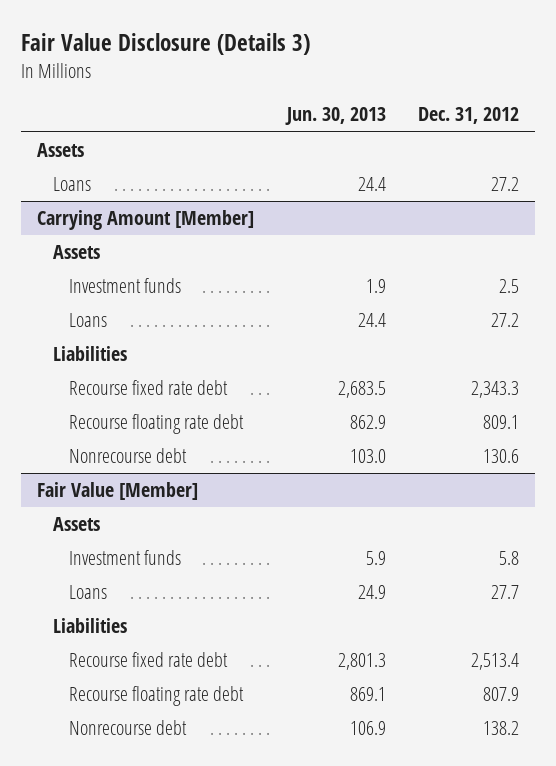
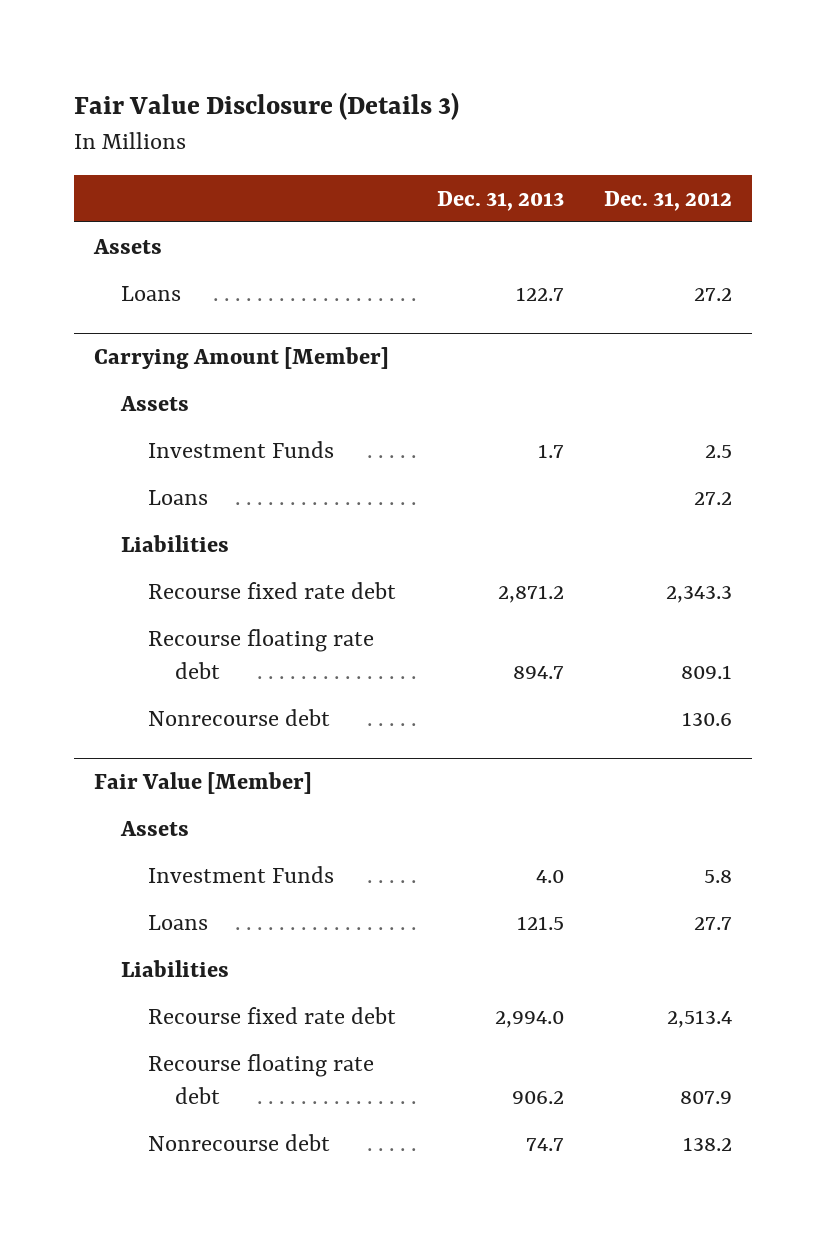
[284,107,386,126] Jun. 30, 2013 -> none
none -> [436,190,564,211] Dec. 31, 2013
[69,278,182,294] Investment funds -> [148,440,335,458] Investment Funds
[69,550,182,566] Investment funds -> [148,865,335,883] Investment Funds

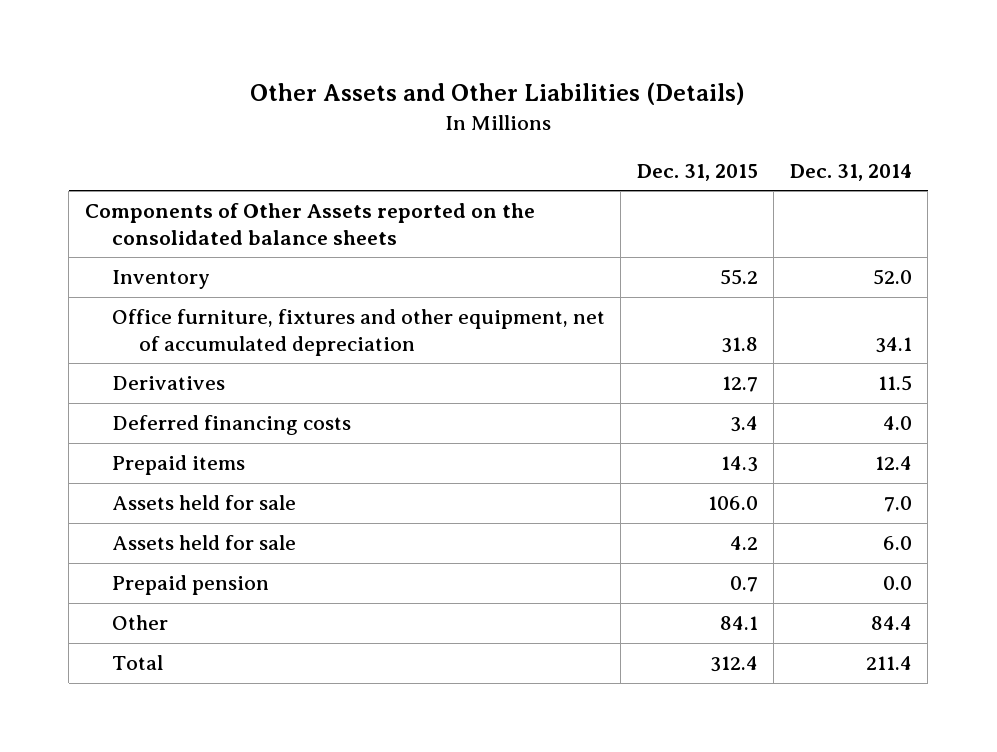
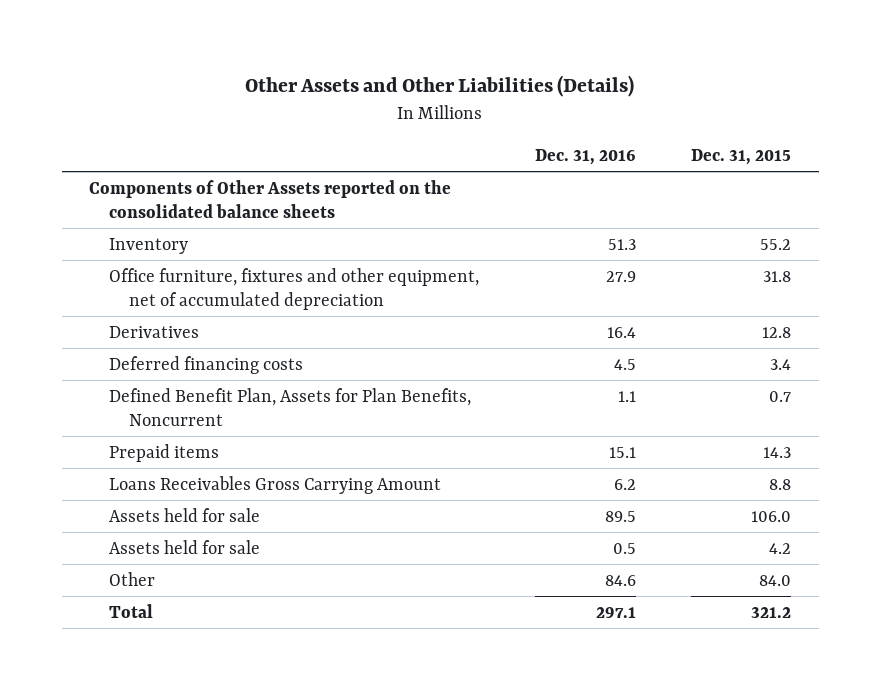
[789,163,912,181] Dec. 31, 2014 -> none
none -> [534,148,636,165] Dec. 31, 2016
[721,376,758,393] 12.7 -> [762,326,792,338] 12.8
none -> [109,387,472,426] Defined Benefit Plan, Assets for Plan Benefits, Noncurrent
none -> [109,475,442,494] Loans Receivables Gross Carrying Amount
[111,575,269,596] Prepaid pension -> none
[719,616,758,631] 84.1 -> [759,574,792,586] 84.0
[709,656,758,673] 312.4 -> [751,606,792,618] 321.2

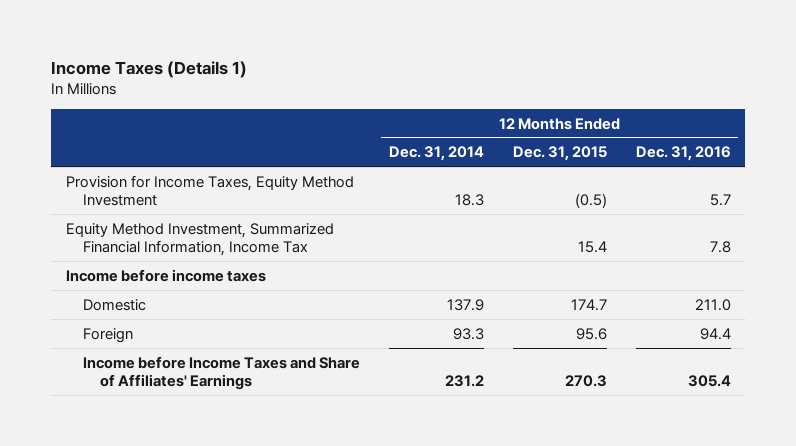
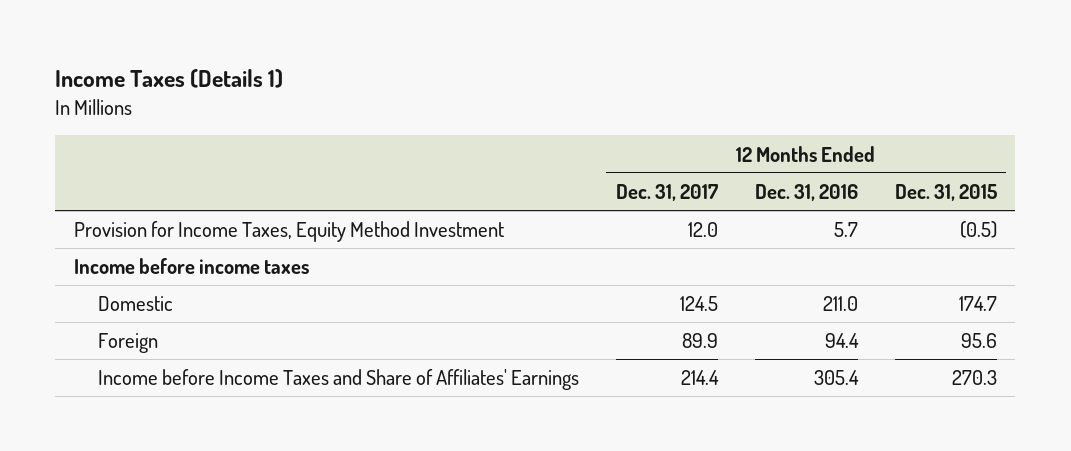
[388,146,484,162] Dec. 31, 2014 -> none
none -> [615,184,718,202] Dec. 31, 2017
[65,222,334,257] Equity Method Investment, Summarized Financial Information, Income Tax -> none

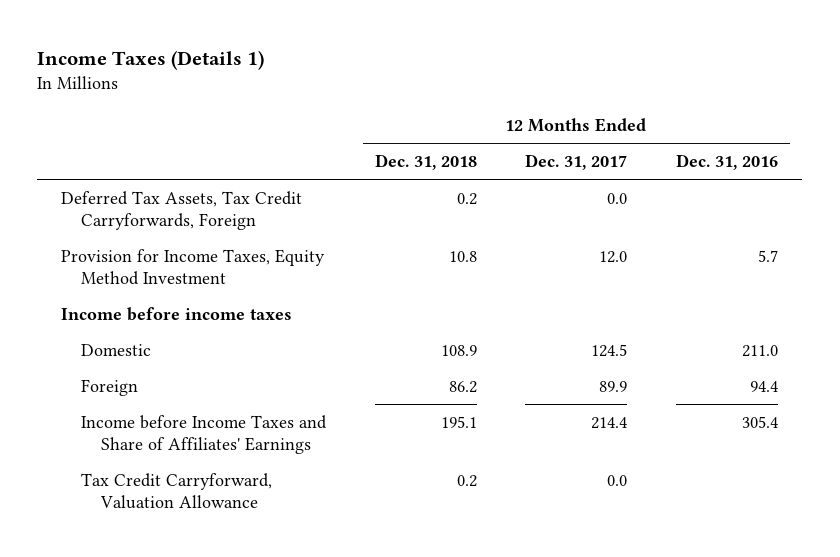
[894,184,997,202] Dec. 31, 2015 -> none
none -> [374,154,477,171] Dec. 31, 2018
none -> [61,190,303,230] Deferred Tax Assets, Tax Credit Carryforwards, Foreign
none -> [81,472,273,509] Tax Credit Carryforward, Valuation Allowance

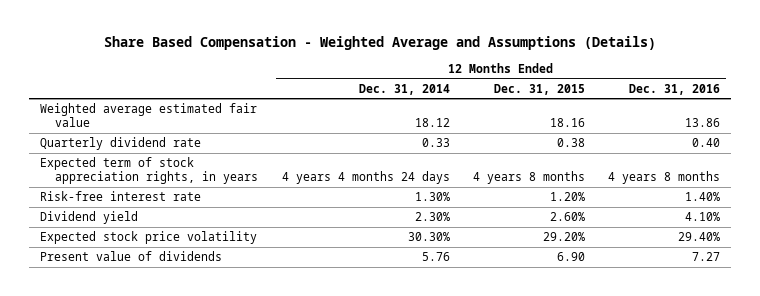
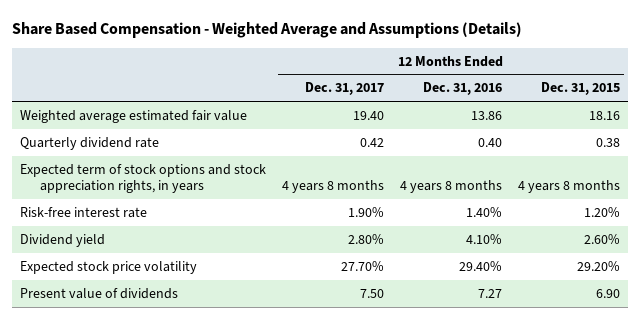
[358,83,450,95] Dec. 31, 2014 -> none
none -> [305,82,385,96] Dec. 31, 2017
[40,157,259,185] Expected term of stock appreciation rights, in years -> [20,163,267,194] Expected term of stock options and stock appreciation rights, in years

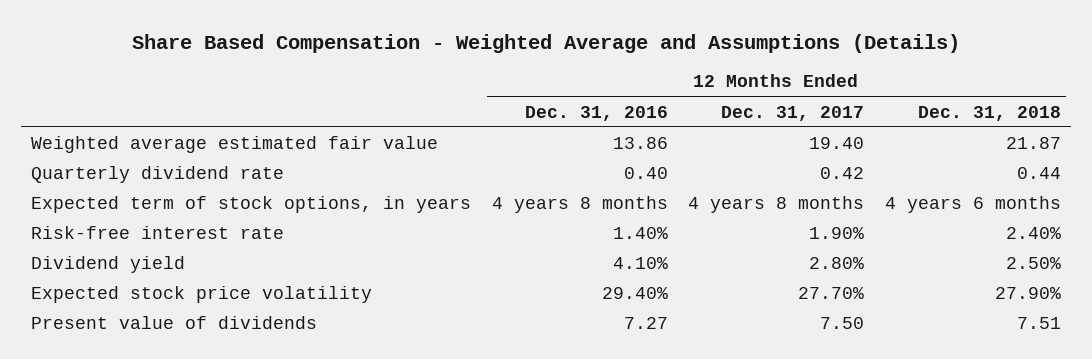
[541,82,621,96] Dec. 31, 2015 -> none
none -> [917,105,1061,121] Dec. 31, 2018
[20,163,267,194] Expected term of stock options and stock appreciation rights, in years -> [31,195,472,213] Expected term of stock options, in years

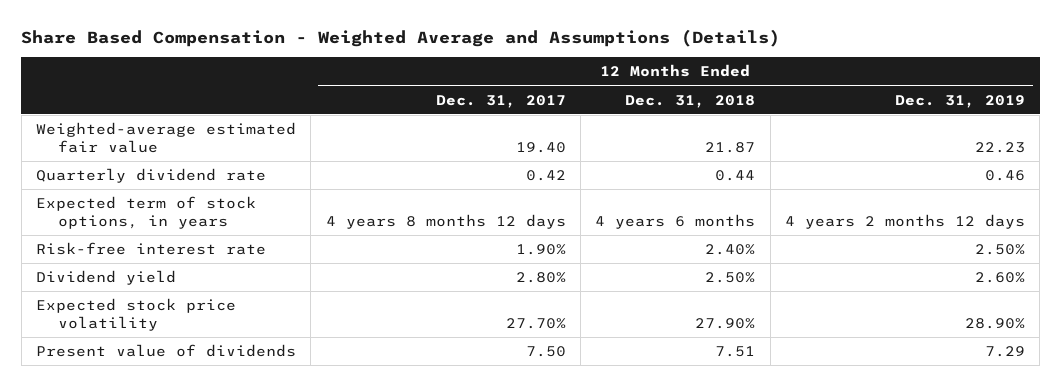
[524,105,668,121] Dec. 31, 2016 -> none
none -> [895,94,1026,108] Dec. 31, 2019
[31,135,439,153] Weighted average estimated fair value -> [35,122,296,153] Weighted-average estimated fair value
[688,195,865,213] 4 years 8 months -> [325,213,566,229] 4 years 8 months 12 days

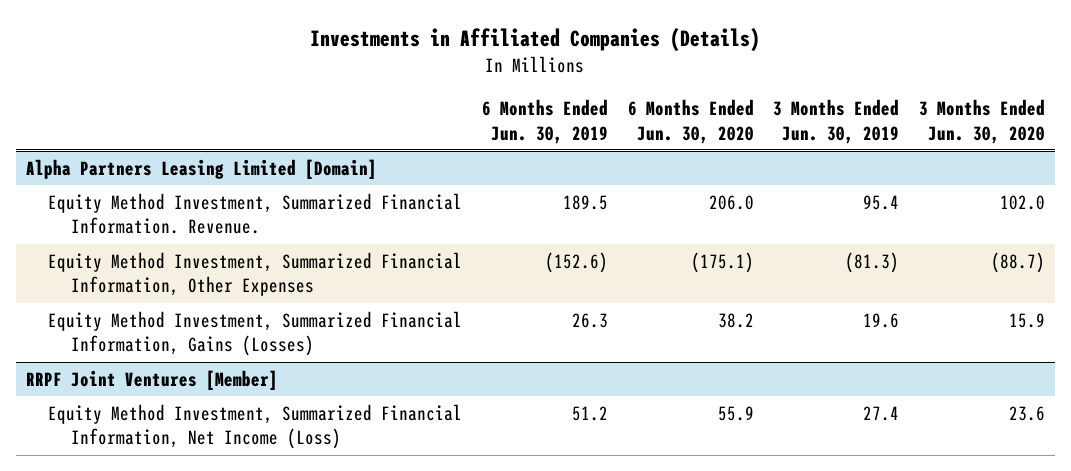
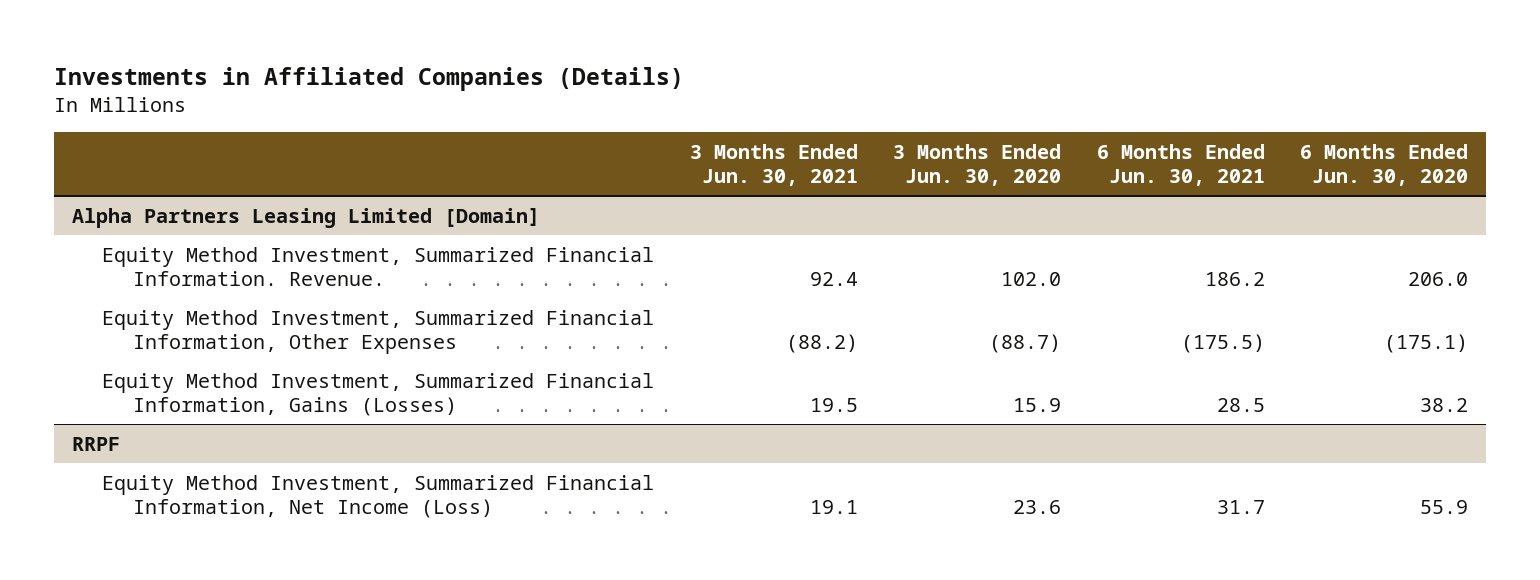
[481,98,608,144] 6 Months Ended Jun. 30, 2019 -> none
[773,98,900,144] 3 Months Ended Jun. 30, 2019 -> none
none -> [689,143,858,186] 3 Months Ended Jun. 30, 2021
none -> [1096,143,1265,186] 6 Months Ended Jun. 30, 2021
[25,369,278,390] RRPF Joint Ventures [Member] -> [71,436,120,451] RRPF

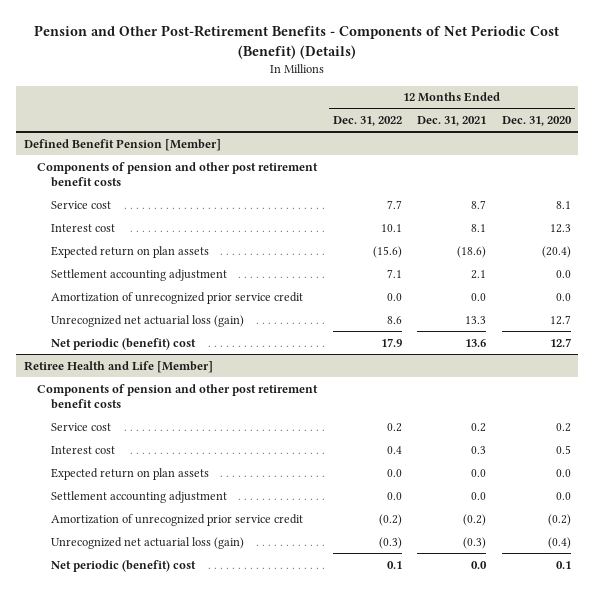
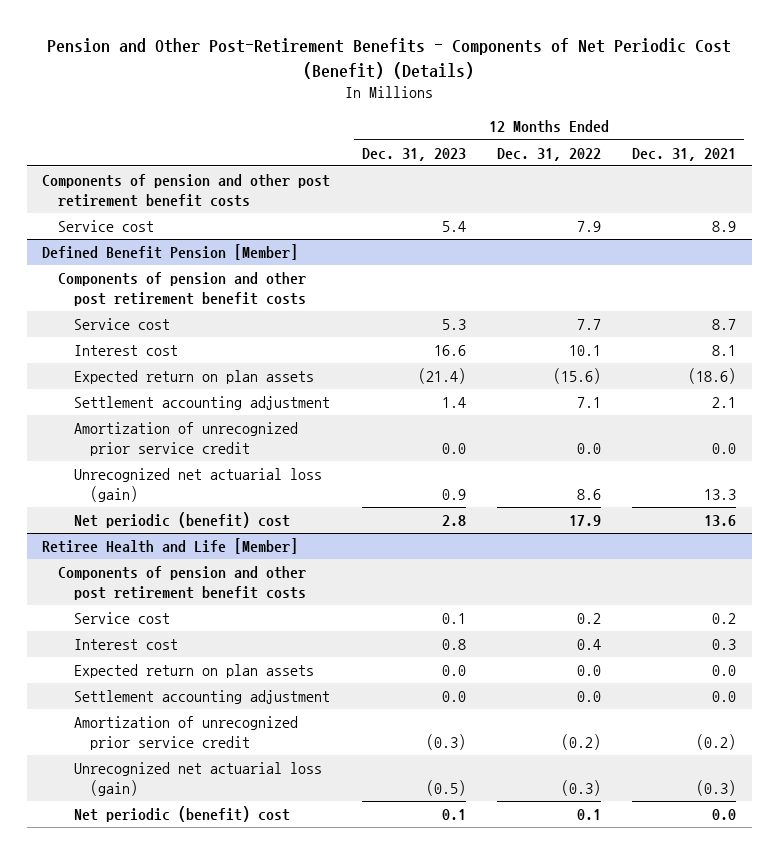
[501,115,572,126] Dec. 31, 2020 -> none
none -> [361,147,466,161] Dec. 31, 2023
none -> [42,174,331,208] Components of pension and other post retirement benefit costs
none -> [58,220,155,233] Service cost

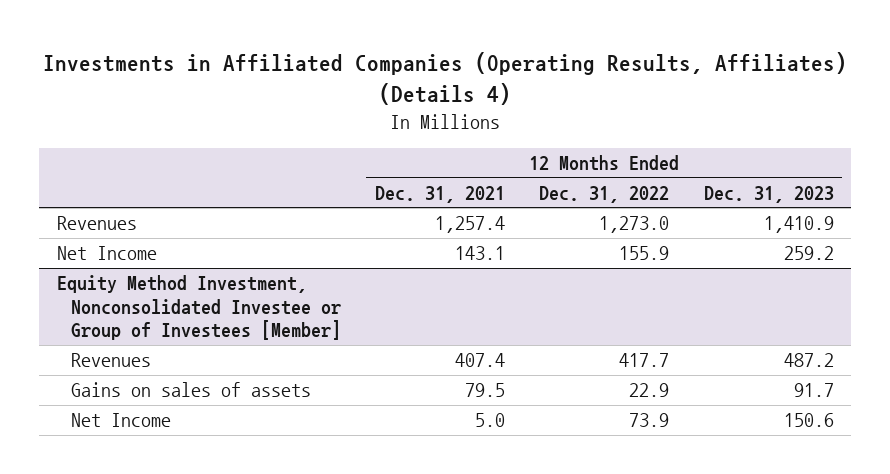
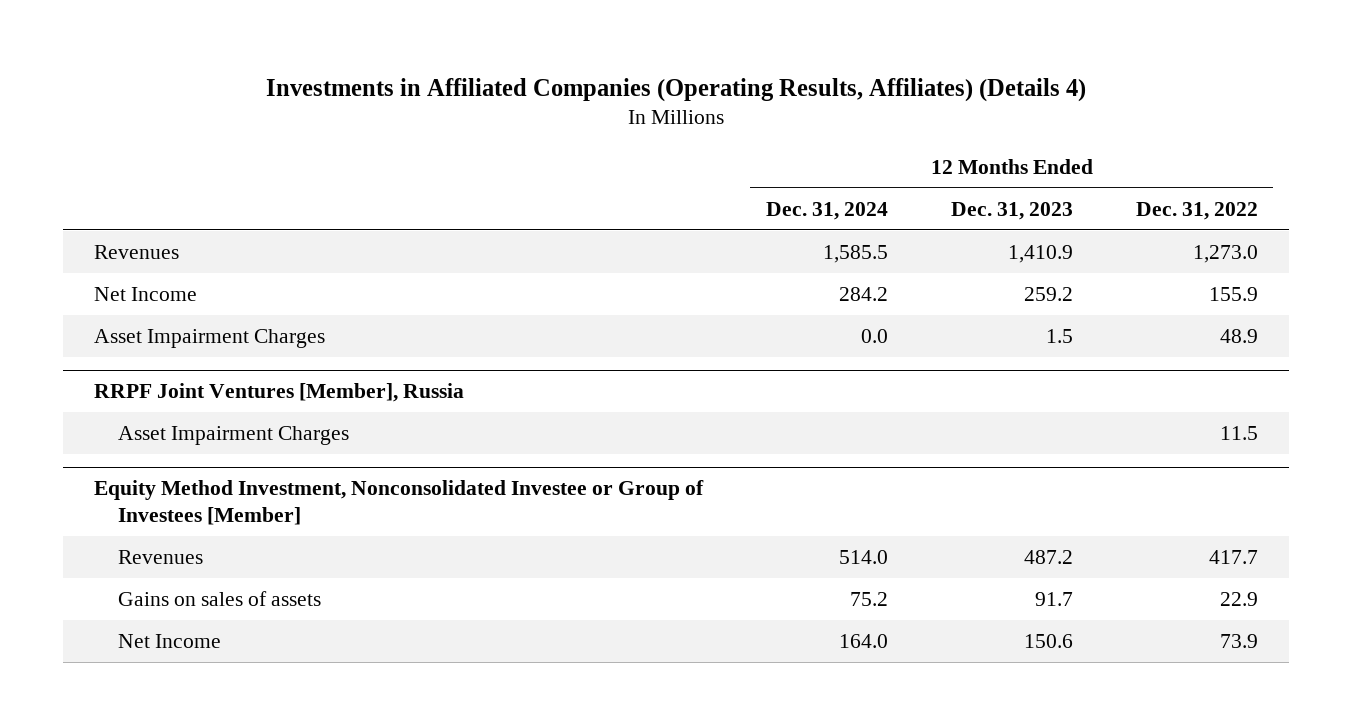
[374,185,505,203] Dec. 31, 2021 -> none
none -> [765,201,888,220] Dec. 31, 2024
none -> [93,328,325,348] Asset Impairment Charges
none -> [93,383,464,403] RRPF Joint Ventures [Member], Russia
none -> [117,425,349,445] Asset Impairment Charges

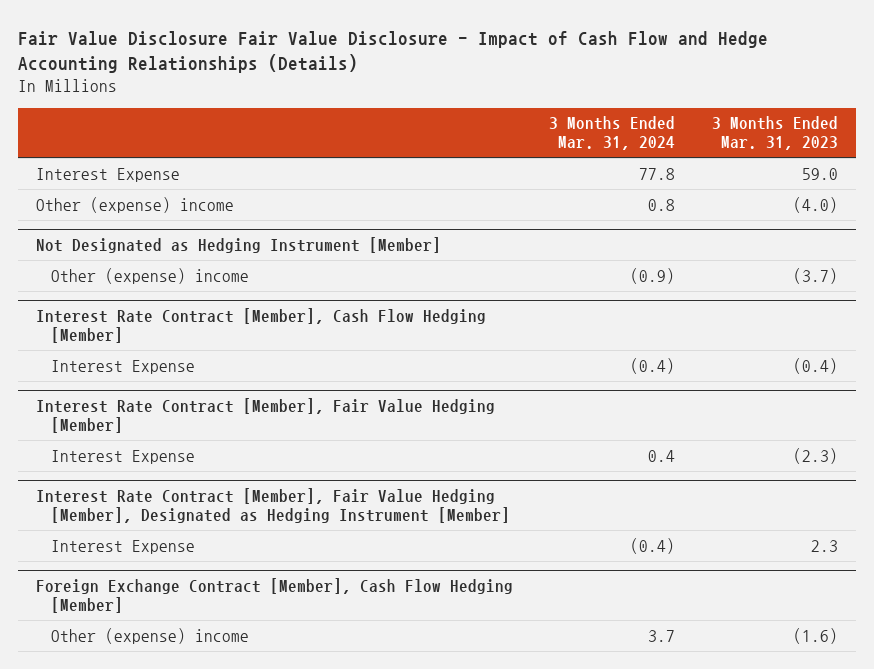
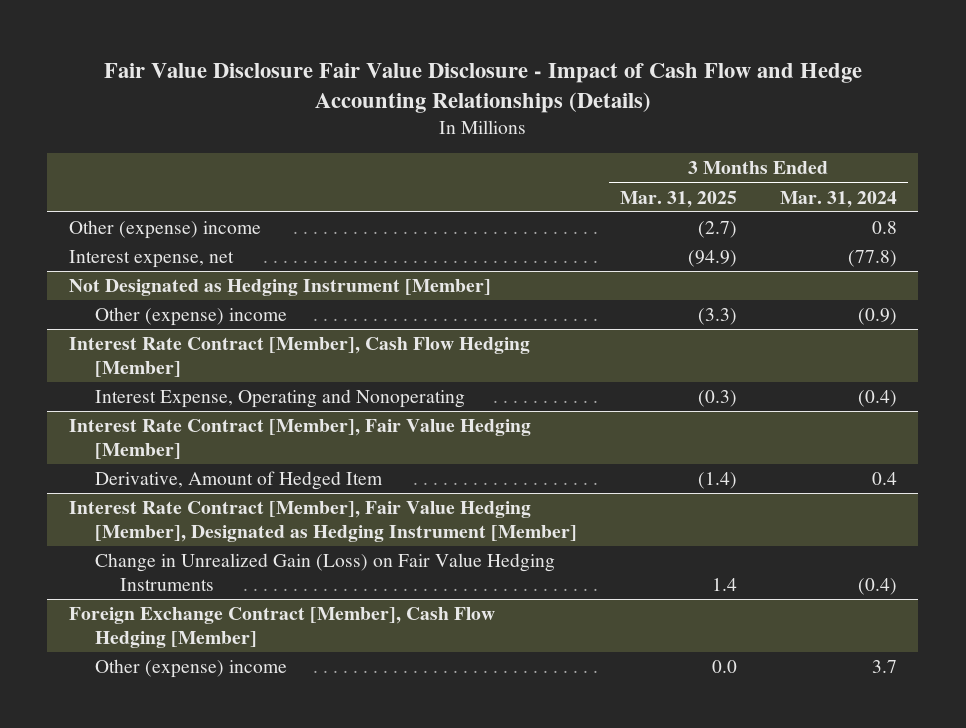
[711,116,838,151] 3 Months Ended Mar. 31, 2023 -> none
none -> [619,190,737,208] Mar. 31, 2025
[36,167,181,182] Interest Expense -> none
none -> [68,250,234,269] Interest expense, net
[51,359,196,374] Interest Expense -> [94,389,465,409] Interest Expense, Operating and Nonoperating
[51,449,196,464] Interest Expense -> none
none -> [94,471,383,491] Derivative, Amount of Hedged Item
[51,539,196,554] Interest Expense -> none
none -> [94,553,555,591] Change in Unrealized Gain (Loss) on Fair Value Hedging Instruments

